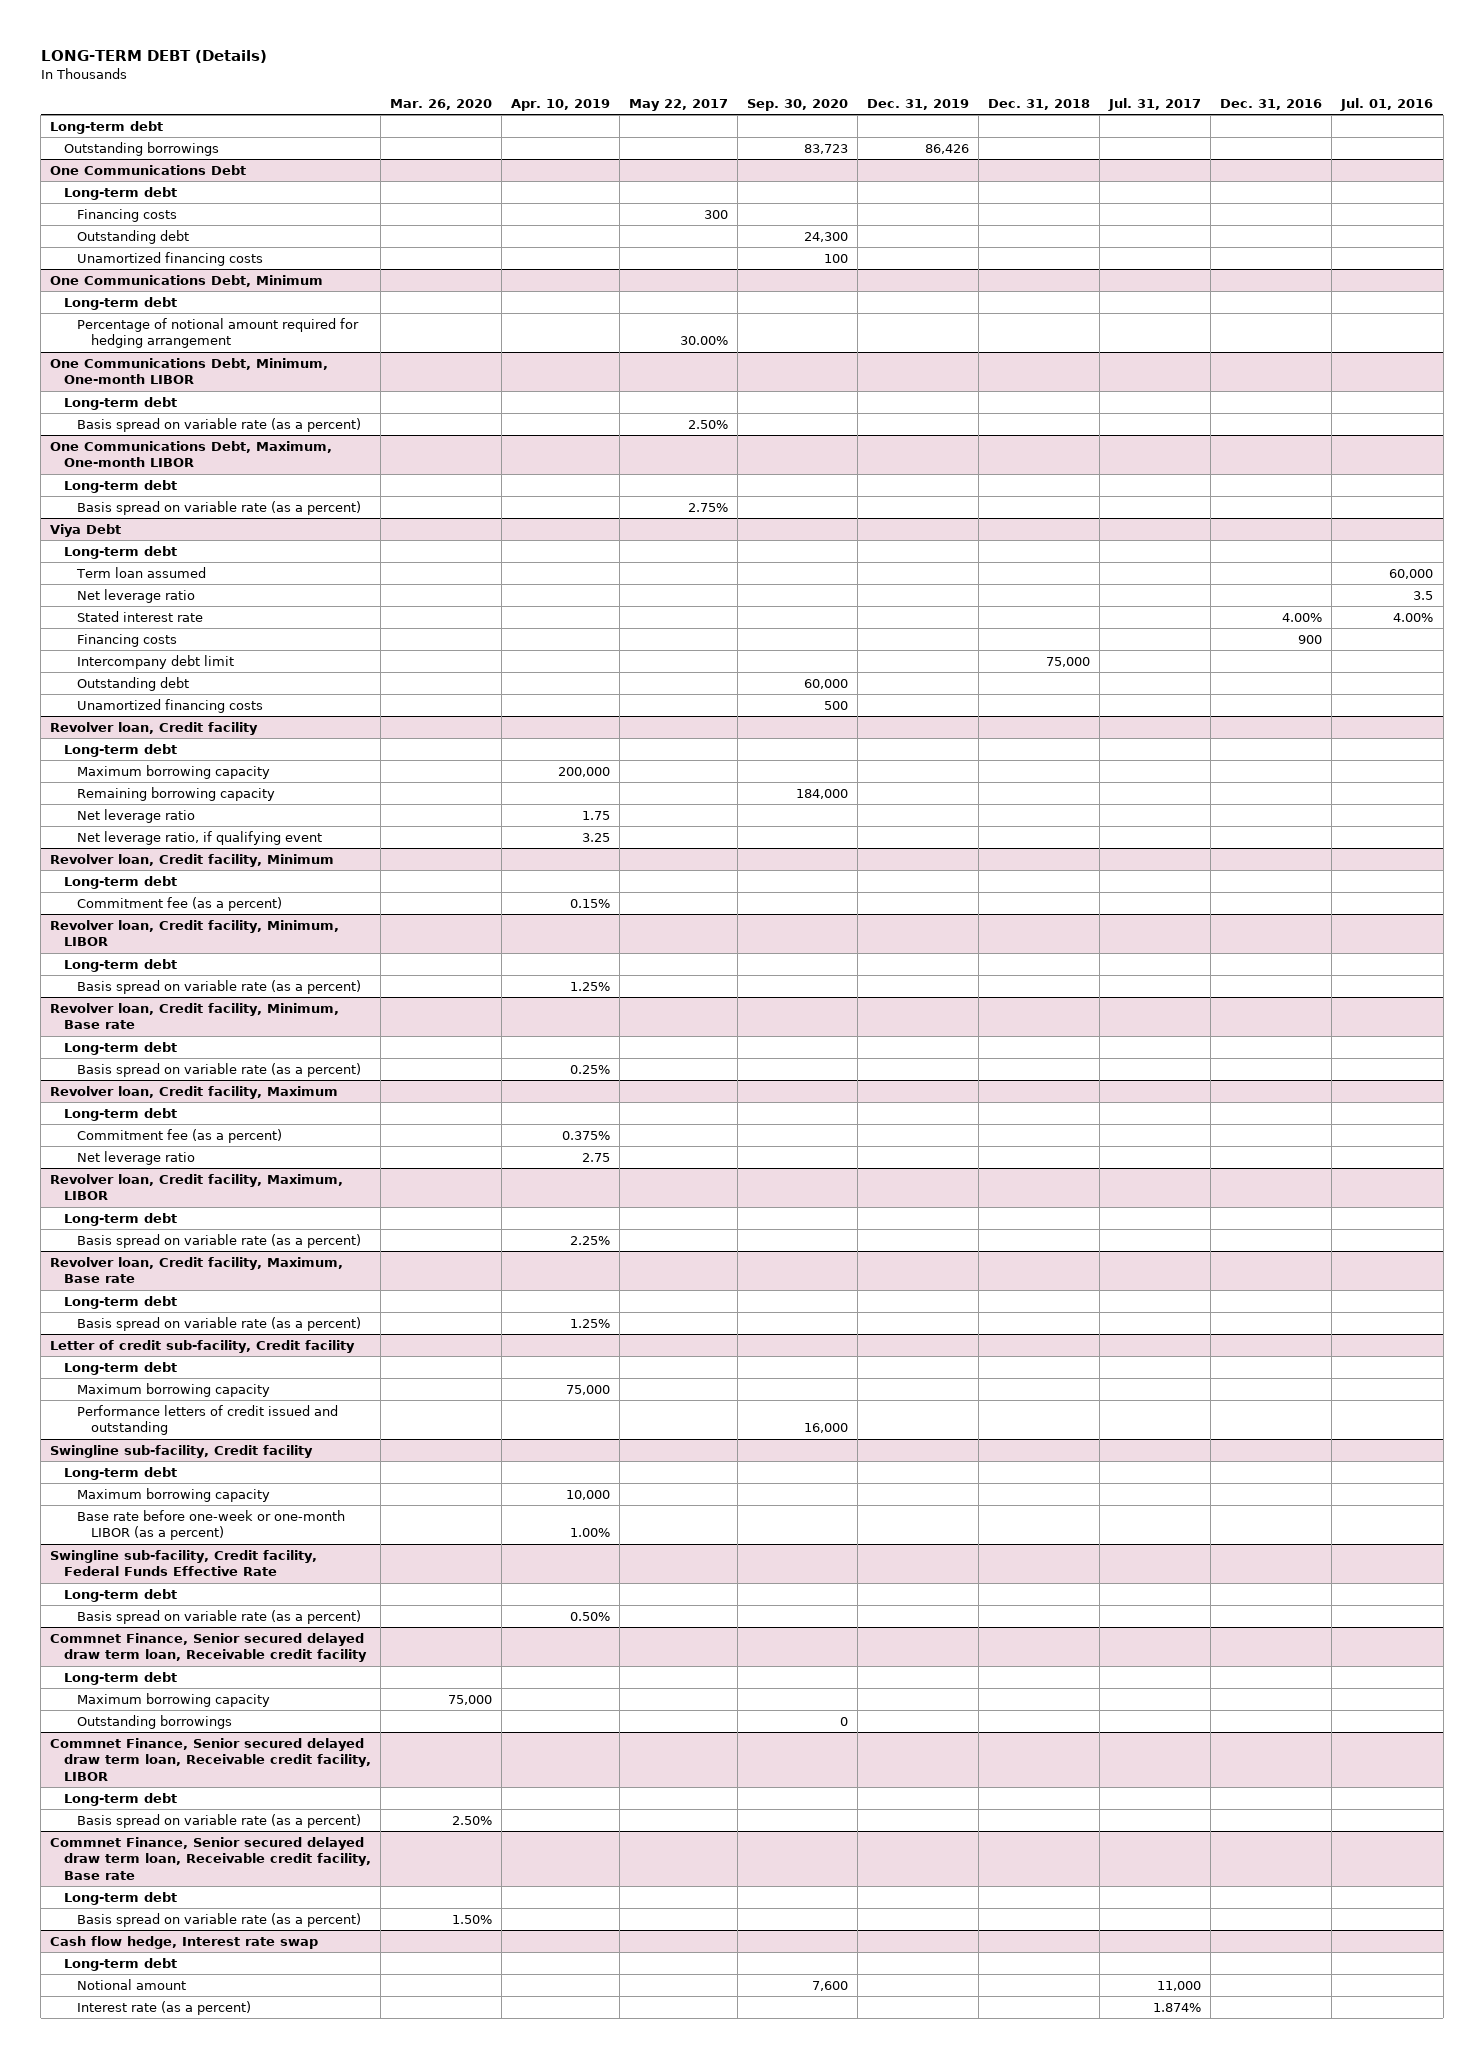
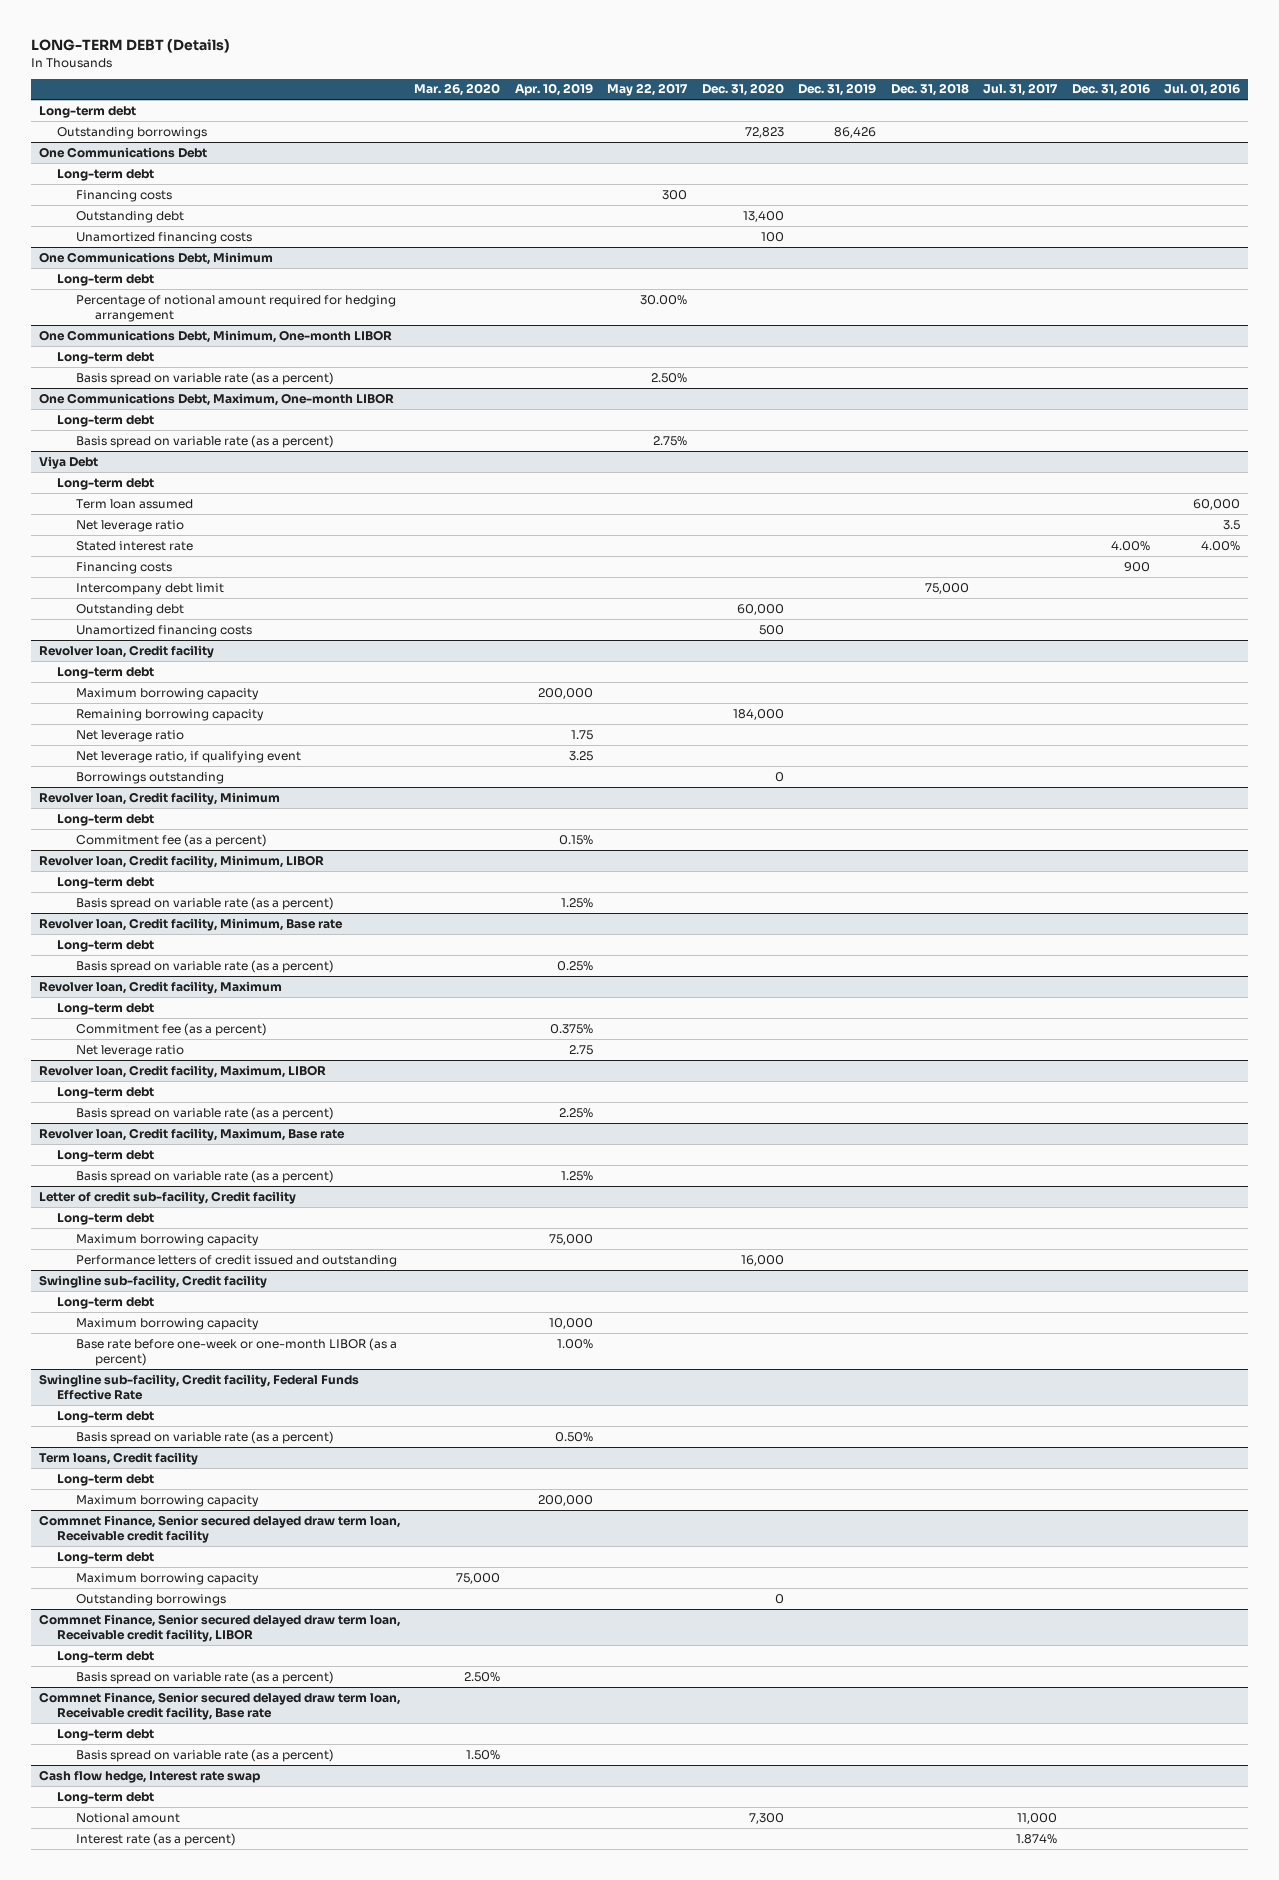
[747,99,849,112] Sep. 30, 2020 -> none
none -> [701,83,784,97] Dec. 31, 2020
none -> [76,771,225,784] Borrowings outstanding
none -> [38,1451,198,1465] Term loans, Credit facility
none -> [57,1473,155,1486] Long-term debt
none -> [76,1494,260,1507] Maximum borrowing capacity

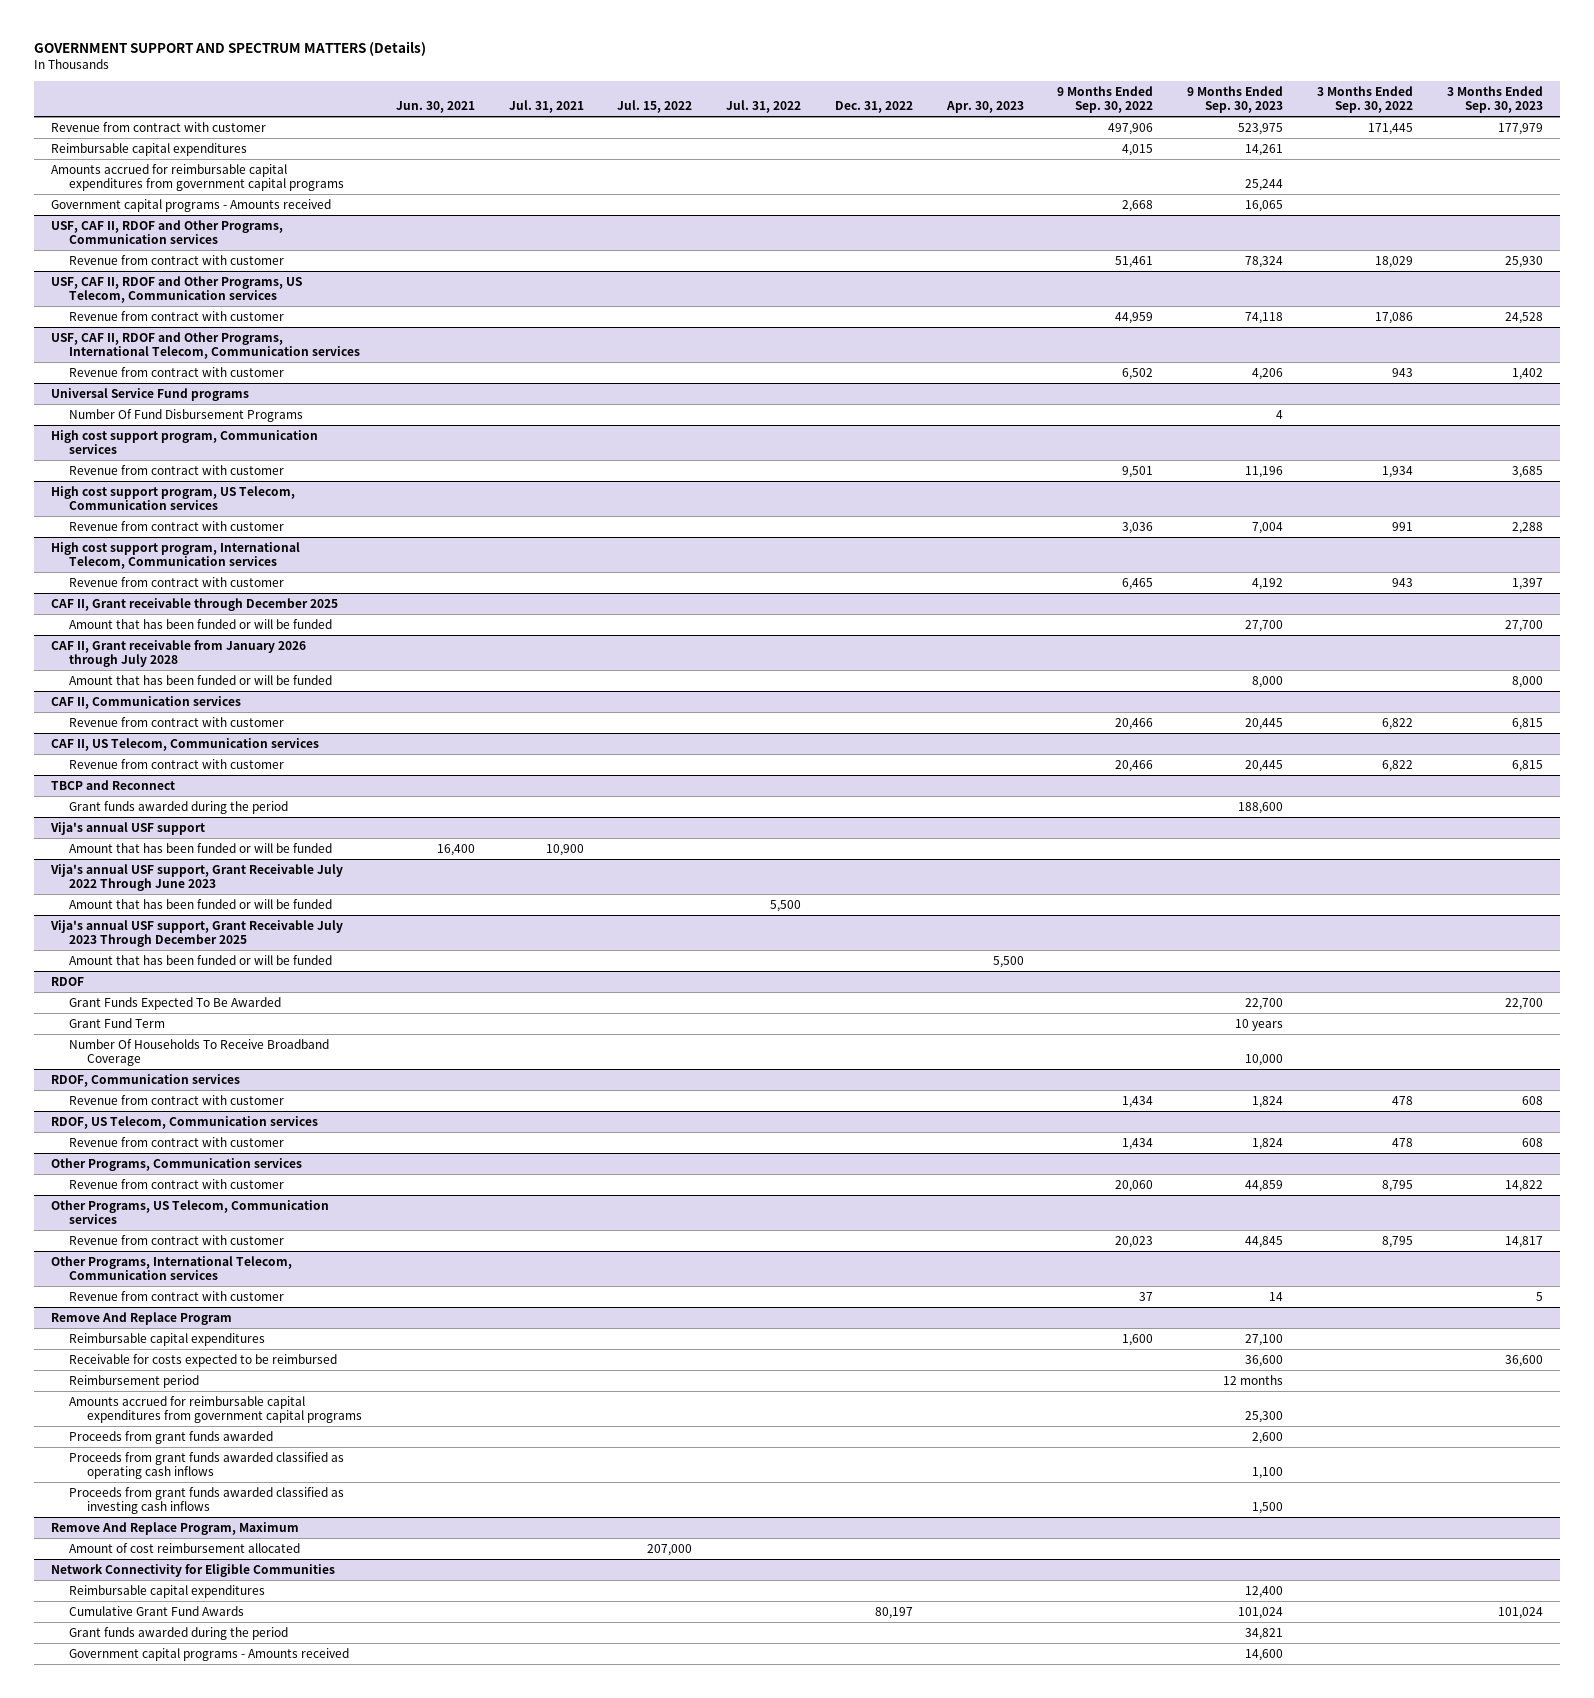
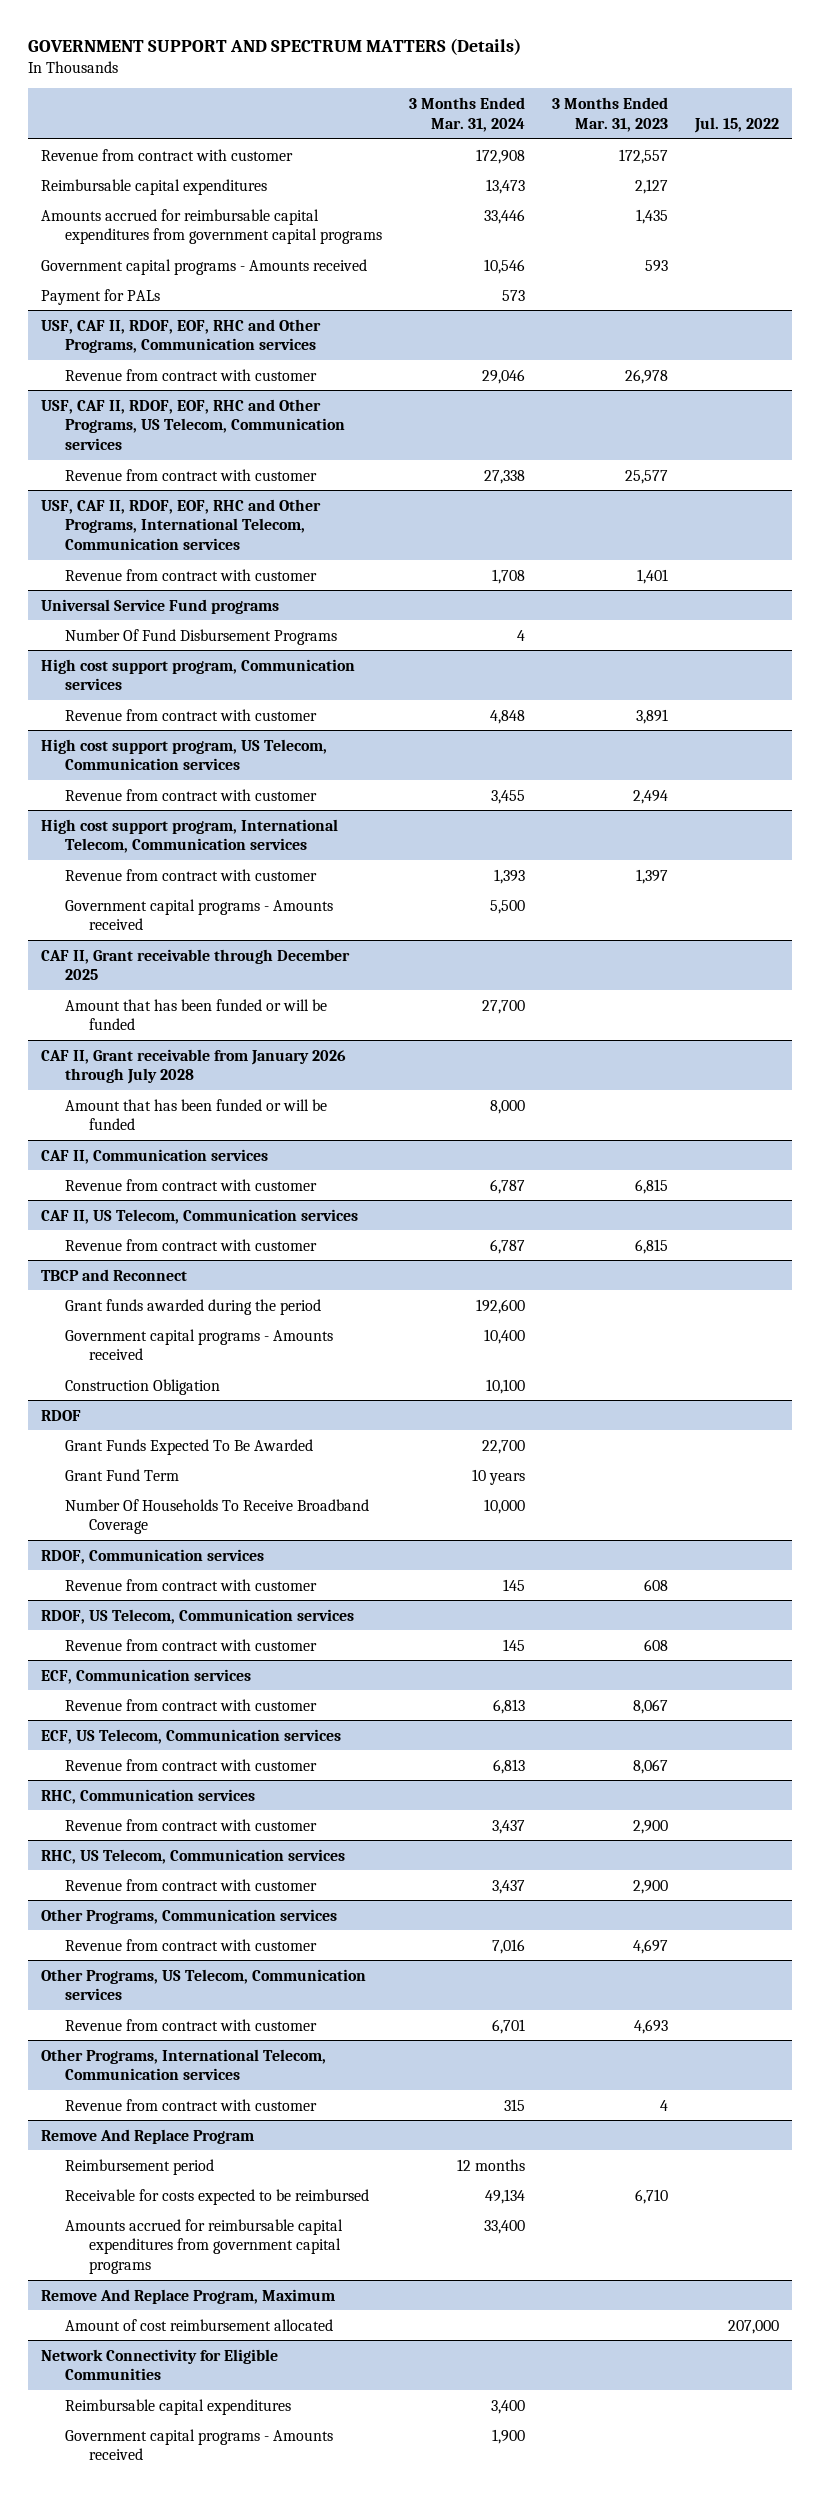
[395,100,475,113] Jun. 30, 2021 -> none
[508,99,584,113] Jul. 31, 2021 -> none
[726,99,802,113] Jul. 31, 2022 -> none
[834,100,913,113] Dec. 31, 2022 -> none
[945,100,1024,113] Apr. 30, 2023 -> none
[1057,85,1154,113] 9 Months Ended Sep. 30, 2022 -> none
[1187,85,1284,113] 9 Months Ended Sep. 30, 2023 -> none
[1316,85,1413,113] 3 Months Ended Sep. 30, 2022 -> none
[1446,85,1543,113] 3 Months Ended Sep. 30, 2023 -> none
none -> [408,96,525,132] 3 Months Ended Mar. 31, 2024
none -> [551,96,668,132] 3 Months Ended Mar. 31, 2023
none -> [41,288,161,305] Payment for PALs
[51,219,284,244] USF, CAF II, RDOF and Other Programs, Communication services -> [41,318,322,354] USF, CAF II, RDOF, EOF, RHC and Other Programs, Communication services
[51,275,303,303] USF, CAF II, RDOF and Other Programs, US Telecom, Communication services -> [41,398,345,451] USF, CAF II, RDOF, EOF, RHC and Other Programs, US Telecom, Communication services
[51,331,361,359] USF, CAF II, RDOF and Other Programs, International Telecom, Communication services -> [41,498,322,551] USF, CAF II, RDOF, EOF, RHC and Other Programs, International Telecom, Communication services
none -> [64,898,333,931] Government capital programs - Amounts received
[50,821,206,835] Vija's annual USF support -> none
[69,842,333,853] Amount that has been funded or will be funded -> none
[50,863,344,891] Vija's annual USF support, Grant Receivable July 2022 Through June 2023 -> none
[69,898,333,909] Amount that has been funded or will be funded -> none
[50,919,344,947] Vija's annual USF support, Grant Receivable July 2023 Through December 2025 -> none
[69,954,333,965] Amount that has been funded or will be funded -> none
none -> [64,1328,333,1361] Government capital programs - Amounts received
none -> [64,1378,220,1395] Construction Obligation
none -> [41,1668,252,1684] ECF, Communication services
none -> [64,1698,317,1711] Revenue from contract with customer
none -> [41,1728,342,1744] ECF, US Telecom, Communication services
none -> [64,1758,317,1771] Revenue from contract with customer
none -> [41,1788,256,1804] RHC, Communication services
none -> [64,1818,317,1831] Revenue from contract with customer
none -> [41,1848,346,1864] RHC, US Telecom, Communication services
none -> [64,1878,317,1891] Revenue from contract with customer
[69,1332,266,1346] Reimbursable capital expenditures -> none
[69,1353,338,1367] Receivable for costs expected to be reimbursed -> [64,2188,369,2205] Receivable for costs expected to be reimbursed
[69,1430,274,1444] Proceeds from grant funds awarded -> none
[69,1451,345,1479] Proceeds from grant funds awarded classified as operating cash inflows -> none
[69,1486,345,1514] Proceeds from grant funds awarded classified as investing cash inflows -> none
[69,1605,245,1616] Cumulative Grant Fund Awards -> none
[69,1626,289,1640] Grant funds awarded during the period -> none

